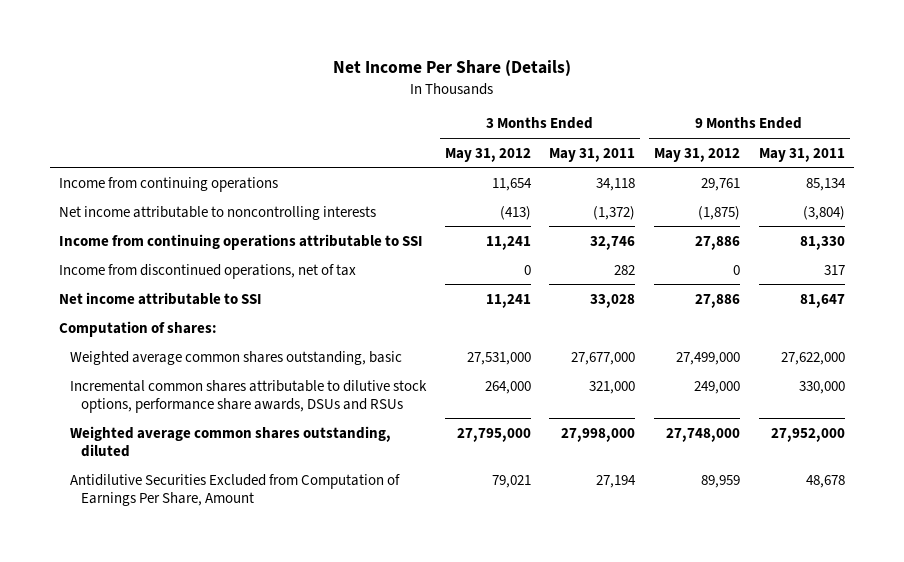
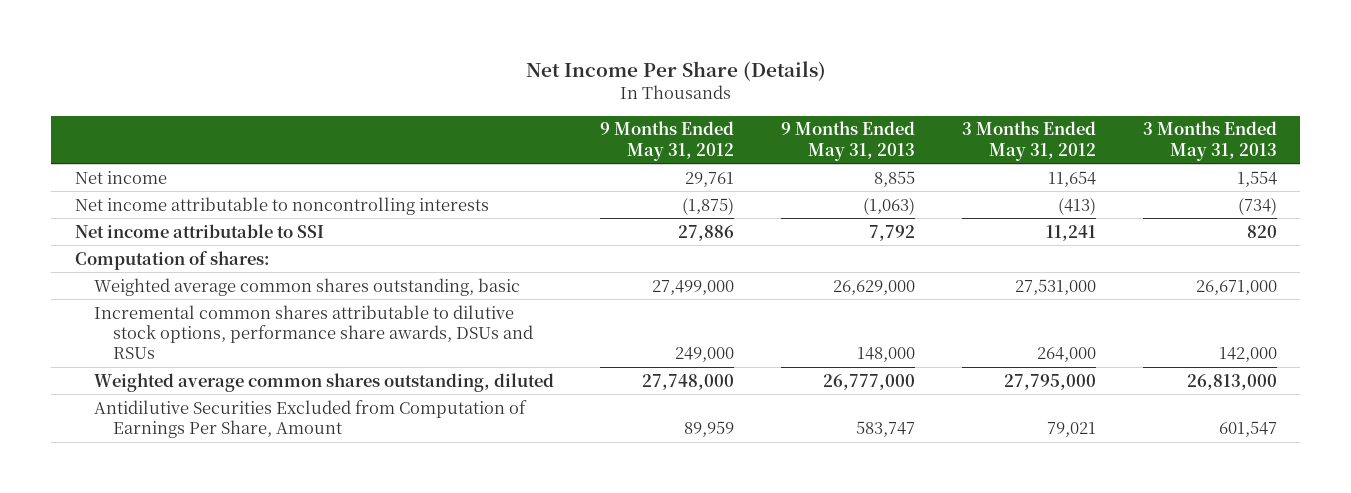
[549,147,636,162] May 31, 2011 -> none
[758,147,845,162] May 31, 2011 -> none
none -> [781,121,916,161] 9 Months Ended May 31, 2013
none -> [1142,121,1277,161] 3 Months Ended May 31, 2013
[58,176,278,192] Income from continuing operations -> [74,170,167,184] Net income
[58,233,423,250] Income from continuing operations attributable to SSI -> none
[58,263,356,279] Income from discontinued operations, net of tax -> none

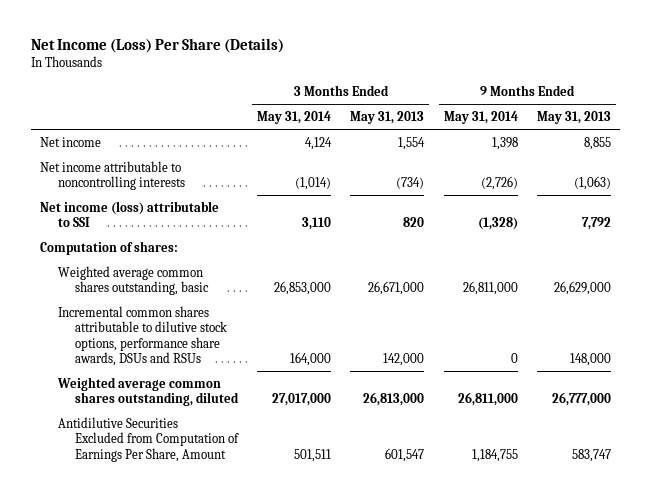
[525,60,826,81] Net Income Per Share (Details) -> [30,37,284,53] Net Income (Loss) Per Share (Details)
[600,121,735,161] 9 Months Ended May 31, 2012 -> none
[961,121,1096,161] 3 Months Ended May 31, 2012 -> none
none -> [257,111,332,125] May 31, 2014
none -> [443,111,518,125] May 31, 2014
[74,223,324,238] Net income attributable to SSI -> [40,200,220,228] Net income (loss) attributable to SSI

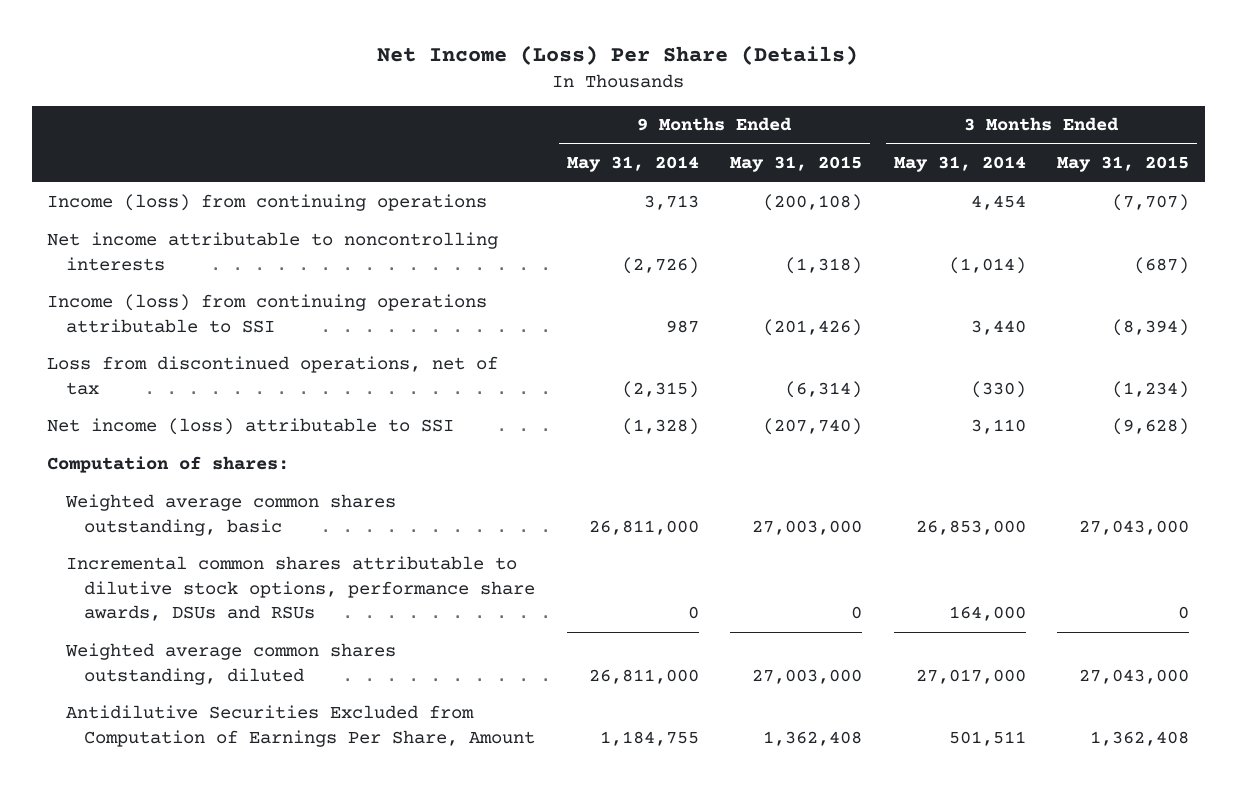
[350,111,425,125] May 31, 2013 -> none
[536,111,611,125] May 31, 2013 -> none
none -> [730,156,863,173] May 31, 2015
none -> [1057,156,1190,173] May 31, 2015
[40,136,102,147] Net income -> none
none -> [47,194,488,212] Income (loss) from continuing operations
none -> [47,294,488,333] Income (loss) from continuing operations attributable to SSI
none -> [47,356,499,395] Loss from discontinued operations, net of tax

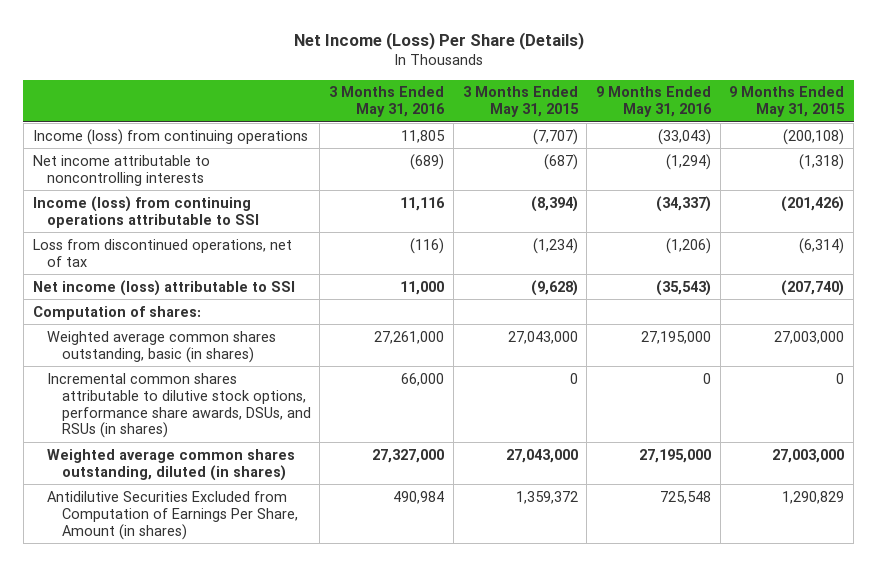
[566,156,699,173] May 31, 2014 -> none
[893,156,1026,173] May 31, 2014 -> none
none -> [329,86,446,118] 3 Months Ended May 31, 2016
none -> [596,86,713,118] 9 Months Ended May 31, 2016
[64,494,396,536] Weighted average common shares outstanding, basic -> [47,330,277,363] Weighted average common shares outstanding, basic (in shares)
[65,556,536,622] Incremental common shares attributable to dilutive stock options, performance share awards, DSUs and RSUs -> [47,372,311,439] Incremental common shares attributable to dilutive stock options, performance share awards, DSUs, and RSUs (in shares)
[64,643,396,685] Weighted average common shares outstanding, diluted -> [47,448,296,481] Weighted average common shares outstanding, diluted (in shares)
[65,705,536,747] Antidilutive Securities Excluded from Computation of Earnings Per Share, Amount -> [47,490,298,540] Antidilutive Securities Excluded from Computation of Earnings Per Share, Amount (in shares)
[763,730,863,746] 1,362,408 -> [782,490,845,504] 1,290,829
[1090,730,1190,746] 1,362,408 -> [515,490,578,504] 1,359,372

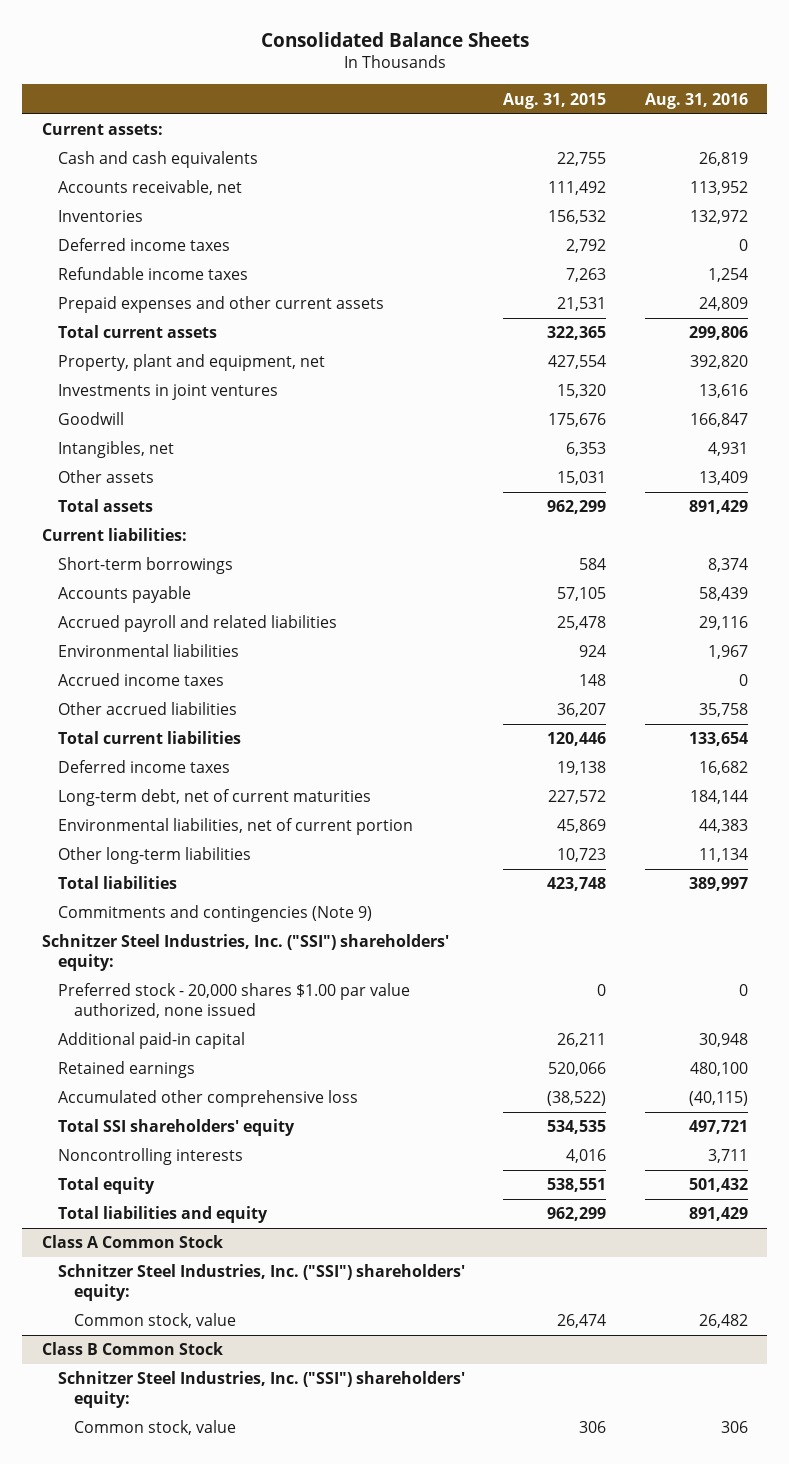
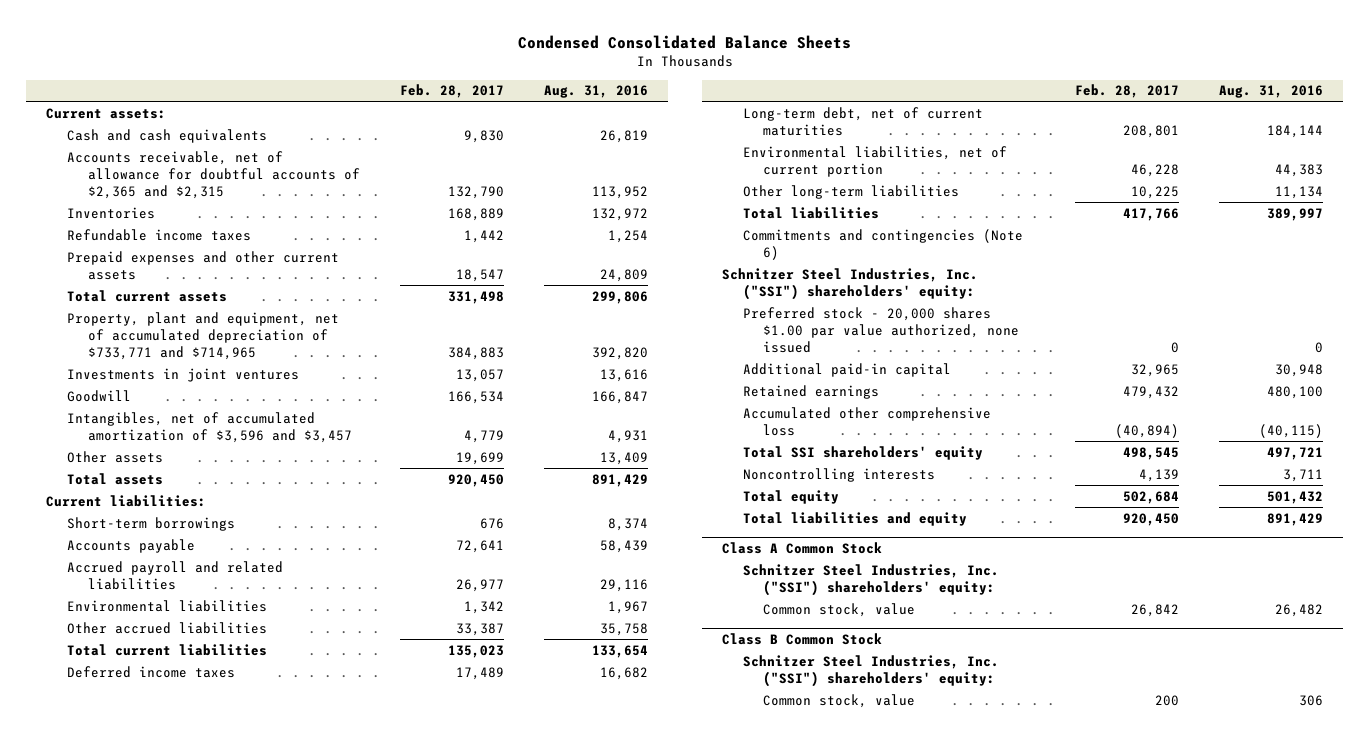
[260,31,529,47] Consolidated Balance Sheets -> [517,34,851,49] Condensed Consolidated Balance Sheets
[503,92,607,109] Aug. 31, 2015 -> none
none -> [399,84,504,99] Feb. 28, 2017
[57,180,242,196] Accounts receivable, net -> [67,150,360,199] Accounts receivable, net of allowance for doubtful accounts of $2,365 and $2,315
[57,238,230,252] Deferred income taxes -> none
[57,354,325,372] Property, plant and equipment, net -> [67,311,340,360] Property, plant and equipment, net of accumulated depreciation of $733,771 and $714,965
[57,441,174,459] Intangibles, net -> [67,411,352,443] Intangibles, net of accumulated amortization of $3,596 and $3,457
[57,673,224,687] Accrued income taxes -> none
[57,905,372,923] Commitments and contingencies (Note 9) -> [742,228,1023,260] Commitments and contingencies (Note 6)

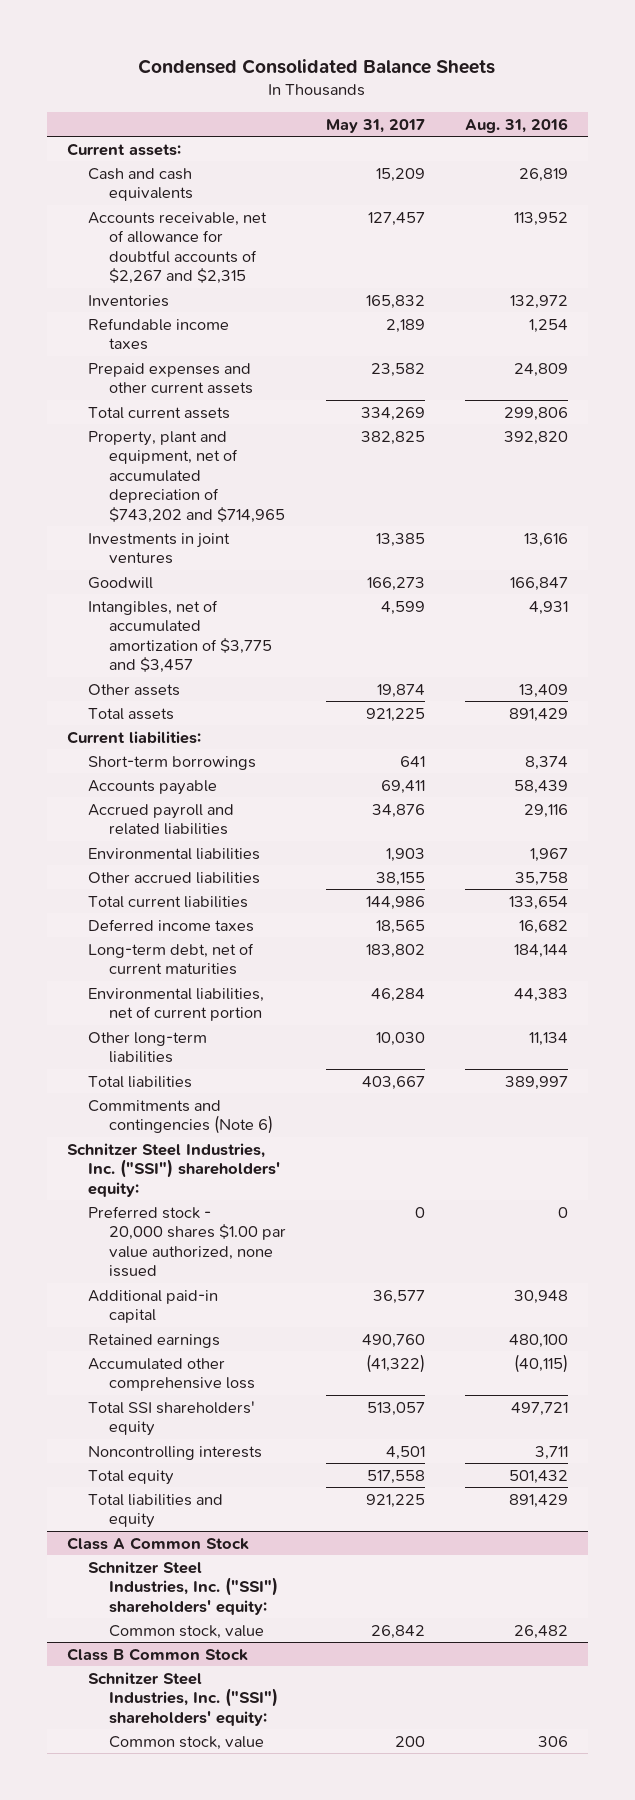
[399,84,504,99] Feb. 28, 2017 -> none
none -> [325,118,425,133] May 31, 2017
[67,150,360,199] Accounts receivable, net of allowance for doubtful accounts of $2,365 and $2,315 -> [88,211,268,285] Accounts receivable, net of allowance for doubtful accounts of $2,267 and $2,315
[67,311,340,360] Property, plant and equipment, net of accumulated depreciation of $733,771 and $714,965 -> [88,430,286,523] Property, plant and equipment, net of accumulated depreciation of $743,202 and $714,965
[67,411,352,443] Intangibles, net of accumulated amortization of $3,596 and $3,457 -> [88,599,273,674] Intangibles, net of accumulated amortization of $3,775 and $3,457

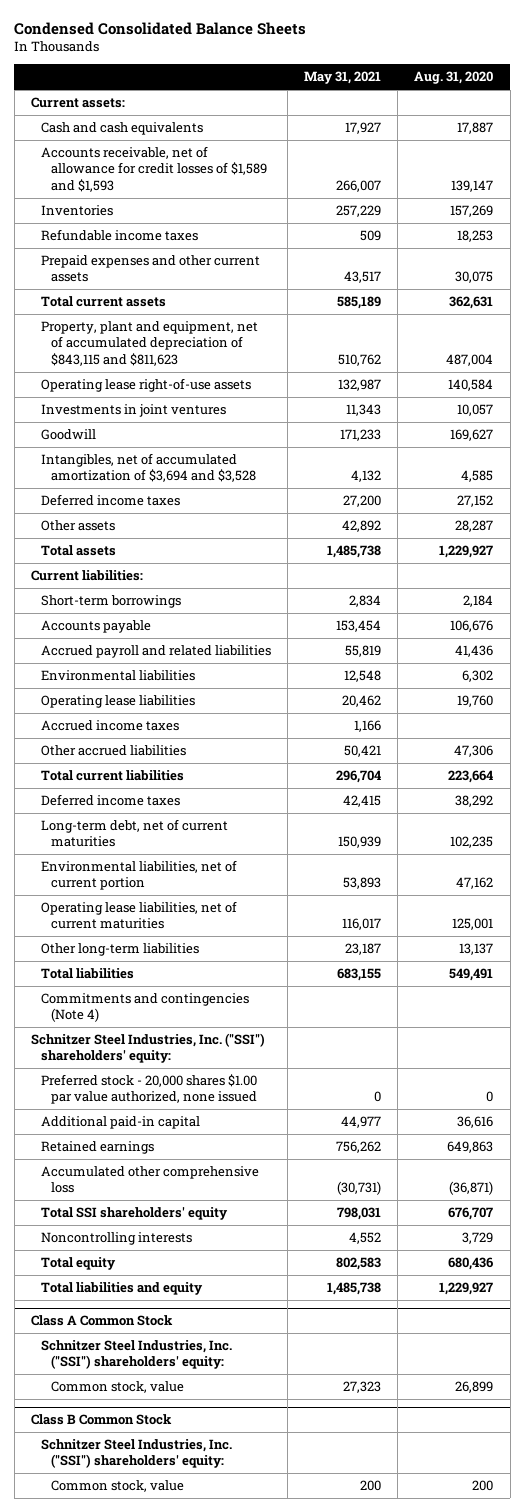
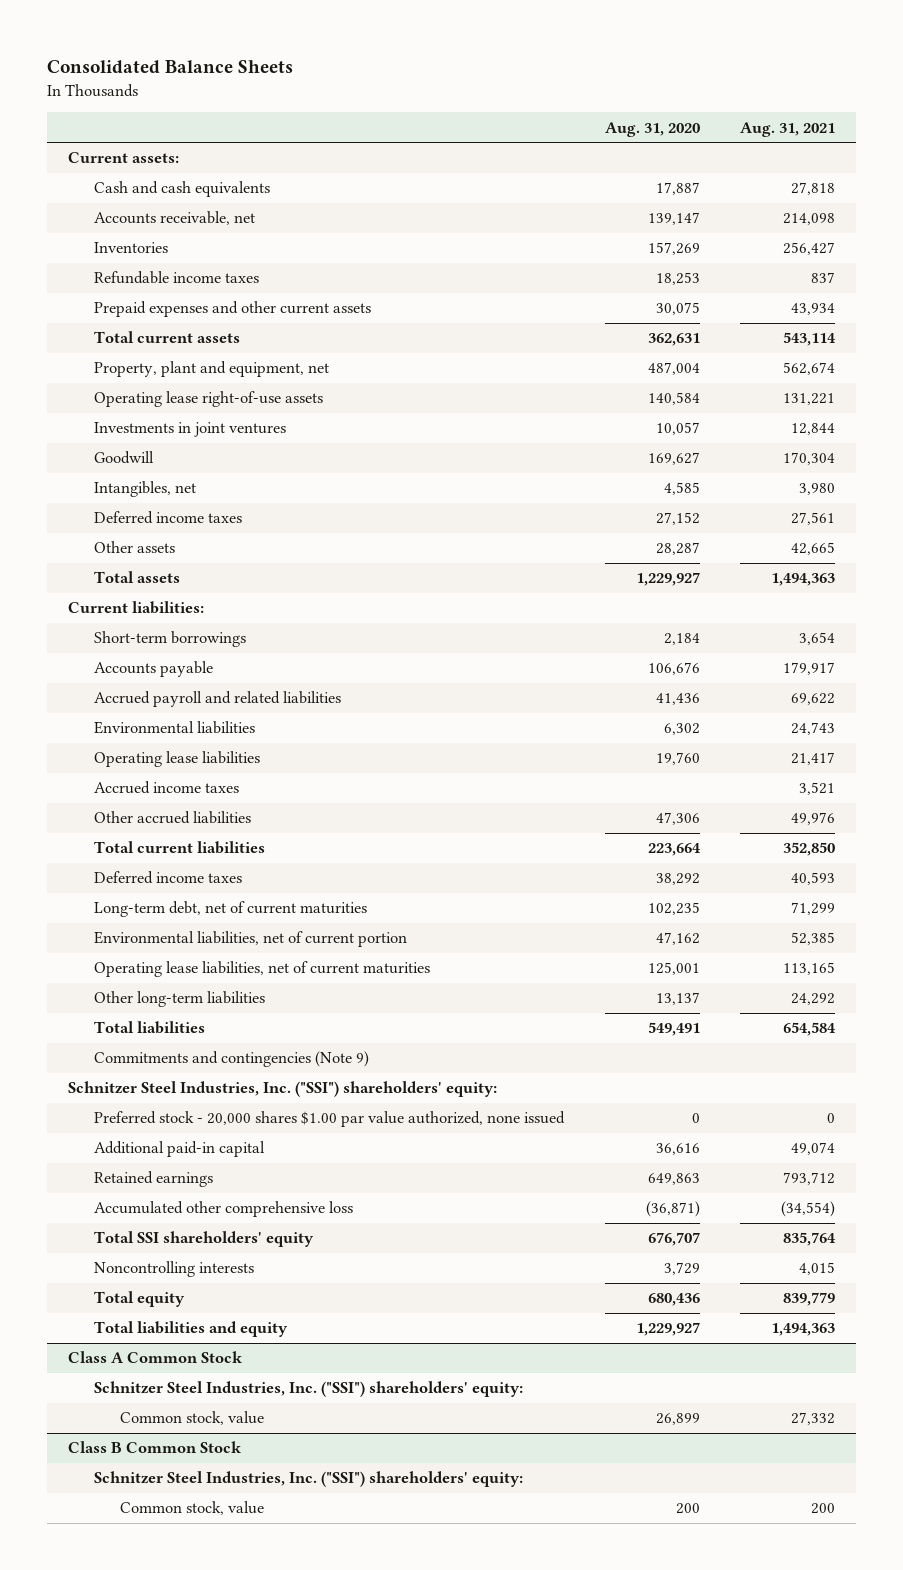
[14,22,307,36] Condensed Consolidated Balance Sheets -> [47,60,294,75] Consolidated Balance Sheets
[304,71,382,85] May 31, 2021 -> none
none -> [740,121,836,137] Aug. 31, 2021
[41,146,268,192] Accounts receivable, net of allowance for credit losses of $1,589 and $1,593 -> [93,211,255,226] Accounts receivable, net
[41,321,259,366] Property, plant and equipment, net of accumulated depreciation of $843,115 and $811,623 -> [93,361,329,378] Property, plant and equipment, net
[41,453,257,483] Intangibles, net of accumulated amortization of $3,694 and $3,528 -> [93,481,196,498] Intangibles, net
[41,993,250,1023] Commitments and contingencies (Note 4) -> [93,1051,369,1068] Commitments and contingencies (Note 9)

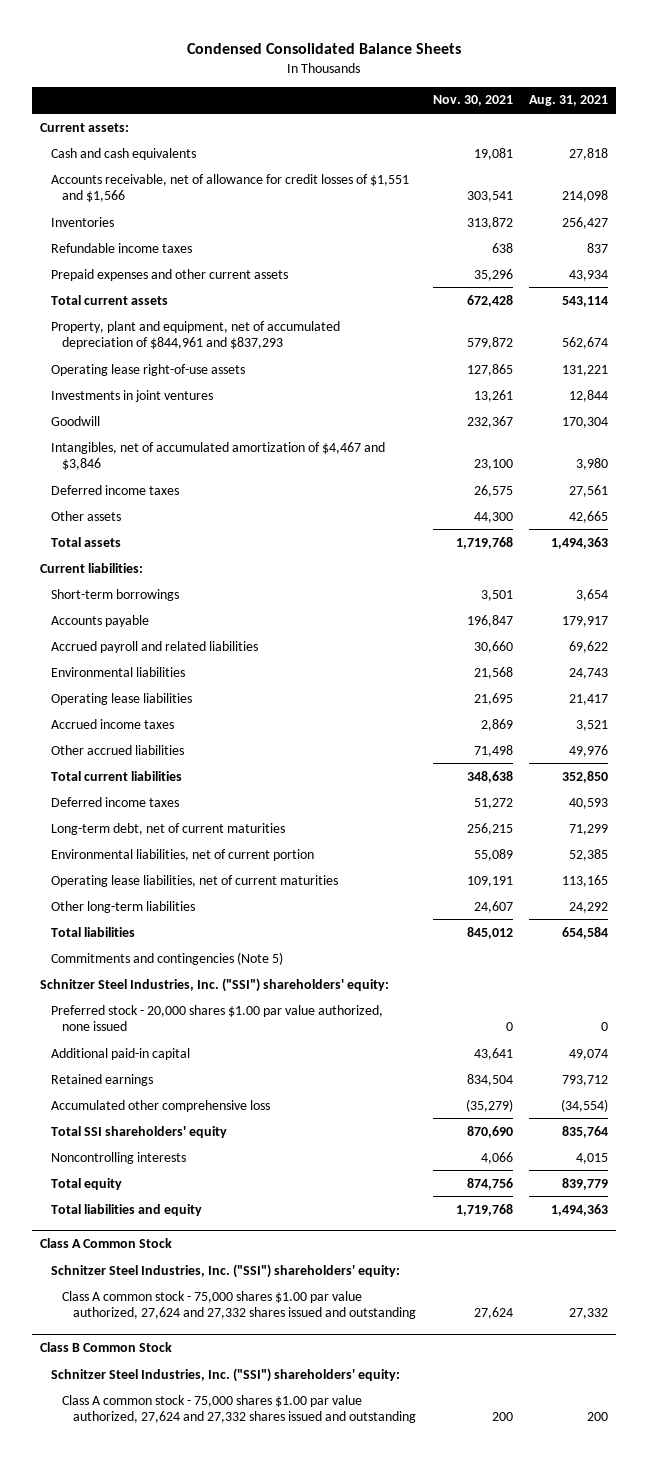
[47,60,294,75] Consolidated Balance Sheets -> [186,42,461,54] Condensed Consolidated Balance Sheets
[604,121,700,137] Aug. 31, 2020 -> none
none -> [432,95,513,107] Nov. 30, 2021
[93,211,255,226] Accounts receivable, net -> [51,173,410,202] Accounts receivable, net of allowance for credit losses of $1,551 and $1,566
[93,361,329,378] Property, plant and equipment, net -> [51,320,341,349] Property, plant and equipment, net of accumulated depreciation of $844,961 and $837,293
[93,481,196,498] Intangibles, net -> [51,441,386,470] Intangibles, net of accumulated amortization of $4,467 and $3,846
[93,1051,369,1068] Commitments and contingencies (Note 9) -> [51,951,284,965] Commitments and contingencies (Note 5)
[119,1411,264,1426] Common stock, value -> [62,1290,417,1319] Class A common stock - 75,000 shares $1.00 par value authorized, 27,624 and 27,332 shares issued and outstanding
[119,1501,264,1516] Common stock, value -> [62,1394,417,1423] Class A common stock - 75,000 shares $1.00 par value authorized, 27,624 and 27,332 shares issued and outstanding

